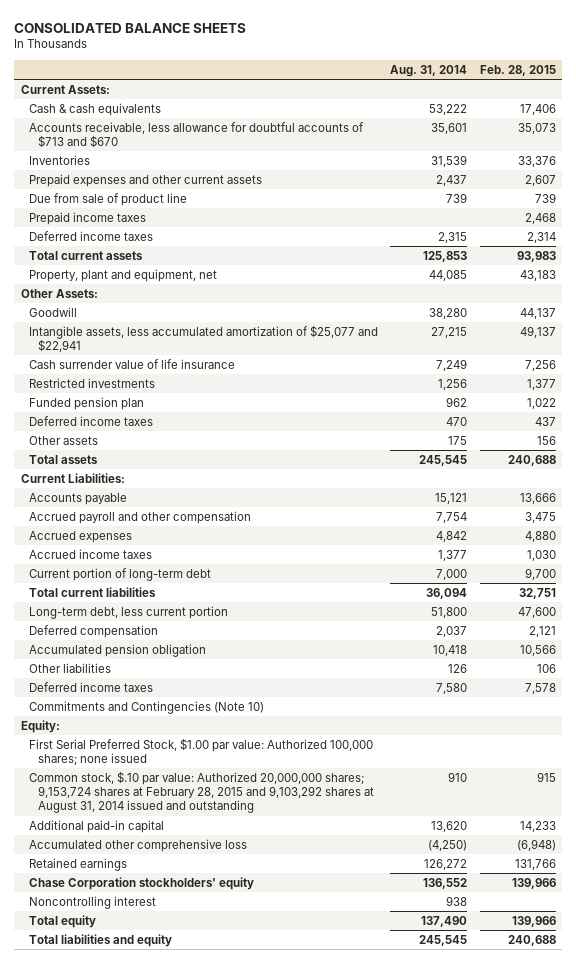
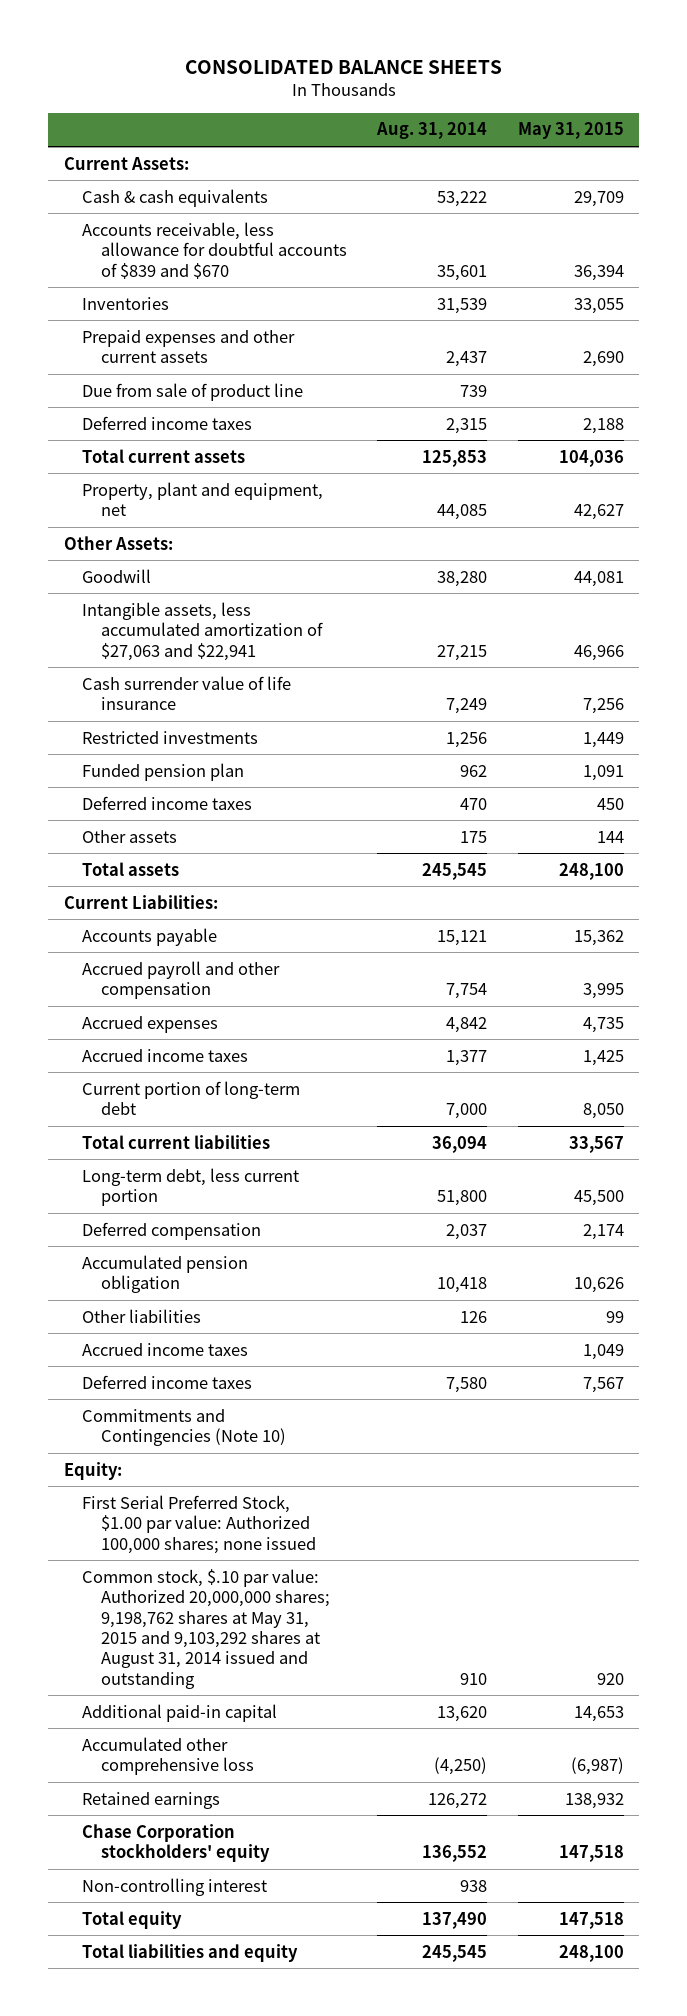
[479,64,556,76] Feb. 28, 2015 -> none
none -> [517,122,624,140] May 31, 2015
[29,121,365,149] Accounts receivable, less allowance for doubtful accounts of $713 and $670 -> [82,221,348,279] Accounts receivable, less allowance for doubtful accounts of $839 and $670
[29,211,147,225] Prepaid income taxes -> none
[29,324,379,353] Intangible assets, less accumulated amortization of $25,077 and $22,941 -> [82,601,324,661] Intangible assets, less accumulated amortization of $27,063 and $22,941
none -> [82,1342,249,1356] Accrued income taxes
[29,770,374,814] Common stock, $.10 par value: Authorized 20,000,000 shares; 9,153,724 shares at February 28, 2015 and 9,103,292 shares at August 31, 2014 issued and outstanding -> [82,1568,331,1689] Common stock, $.10 par value: Authorized 20,000,000 shares; 9,198,762 shares at May 31, 2015 and 9,103,292 shares at August 31, 2014 issued and outstanding
[29,895,157,909] Noncontrolling interest -> [82,1877,268,1896] Non-controlling interest

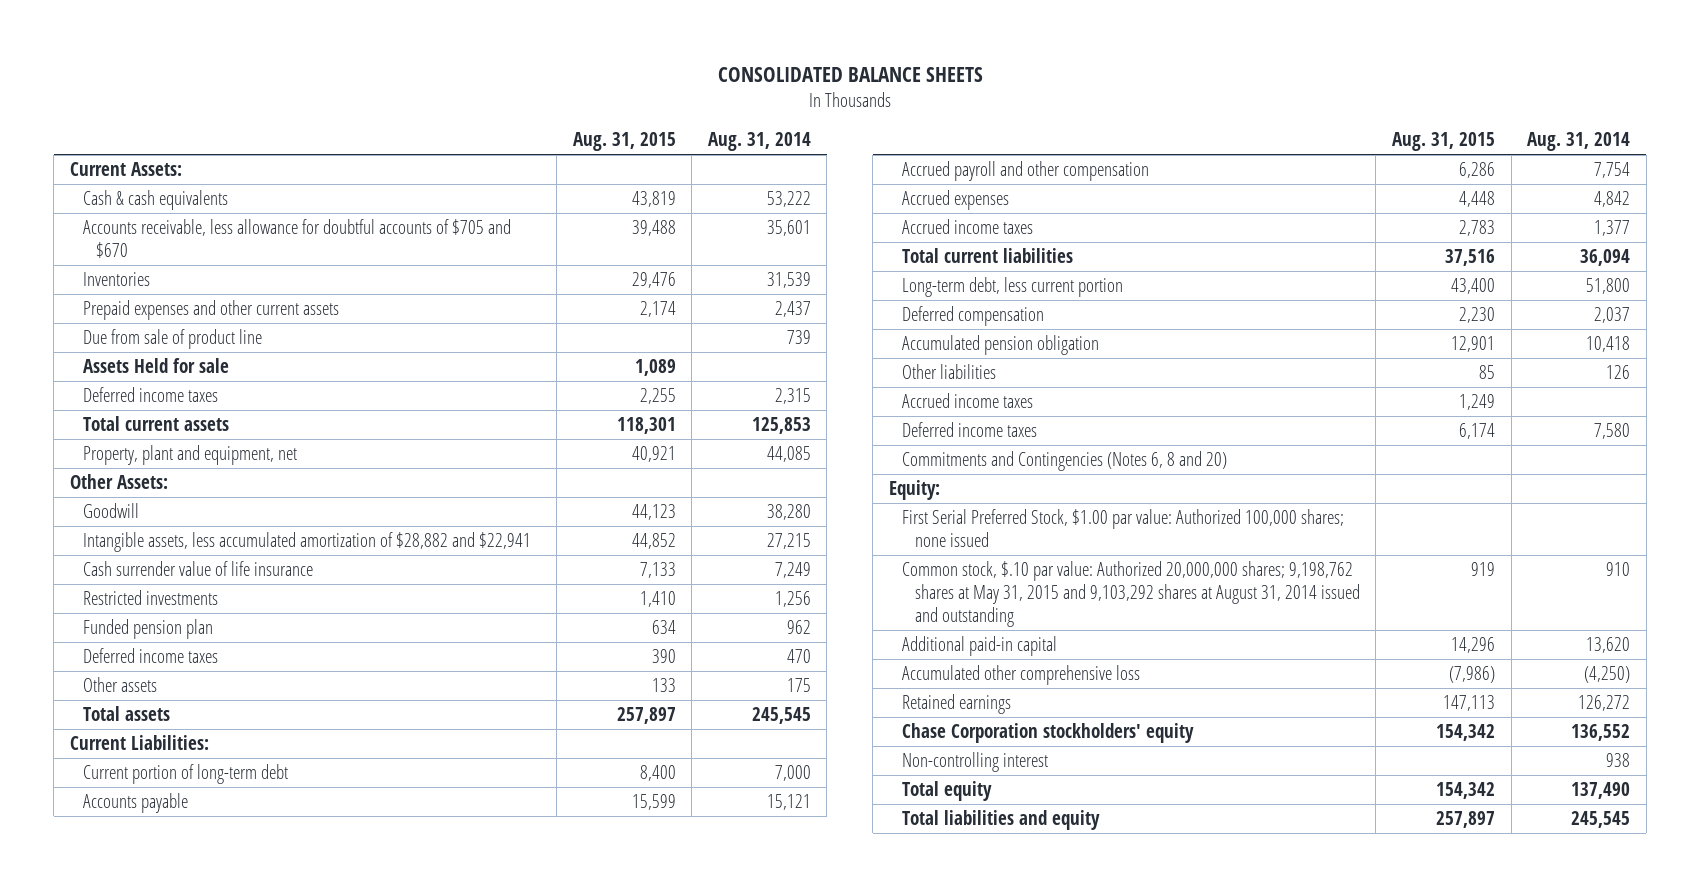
[517,122,624,140] May 31, 2015 -> none
none -> [572,132,676,152] Aug. 31, 2015
[82,221,348,279] Accounts receivable, less allowance for doubtful accounts of $839 and $670 -> [82,218,511,258] Accounts receivable, less allowance for doubtful accounts of $705 and $670
none -> [82,357,229,373] Assets Held for sale
[82,601,324,661] Intangible assets, less accumulated amortization of $27,063 and $22,941 -> [82,531,531,552] Intangible assets, less accumulated amortization of $28,882 and $22,941
[82,1080,301,1116] Current portion of long-term debt -> [82,763,288,784] Current portion of long-term debt
[82,1408,287,1447] Commitments and Contingencies (Note 10) -> [901,450,1227,471] Commitments and Contingencies (Notes 6, 8 and 20)

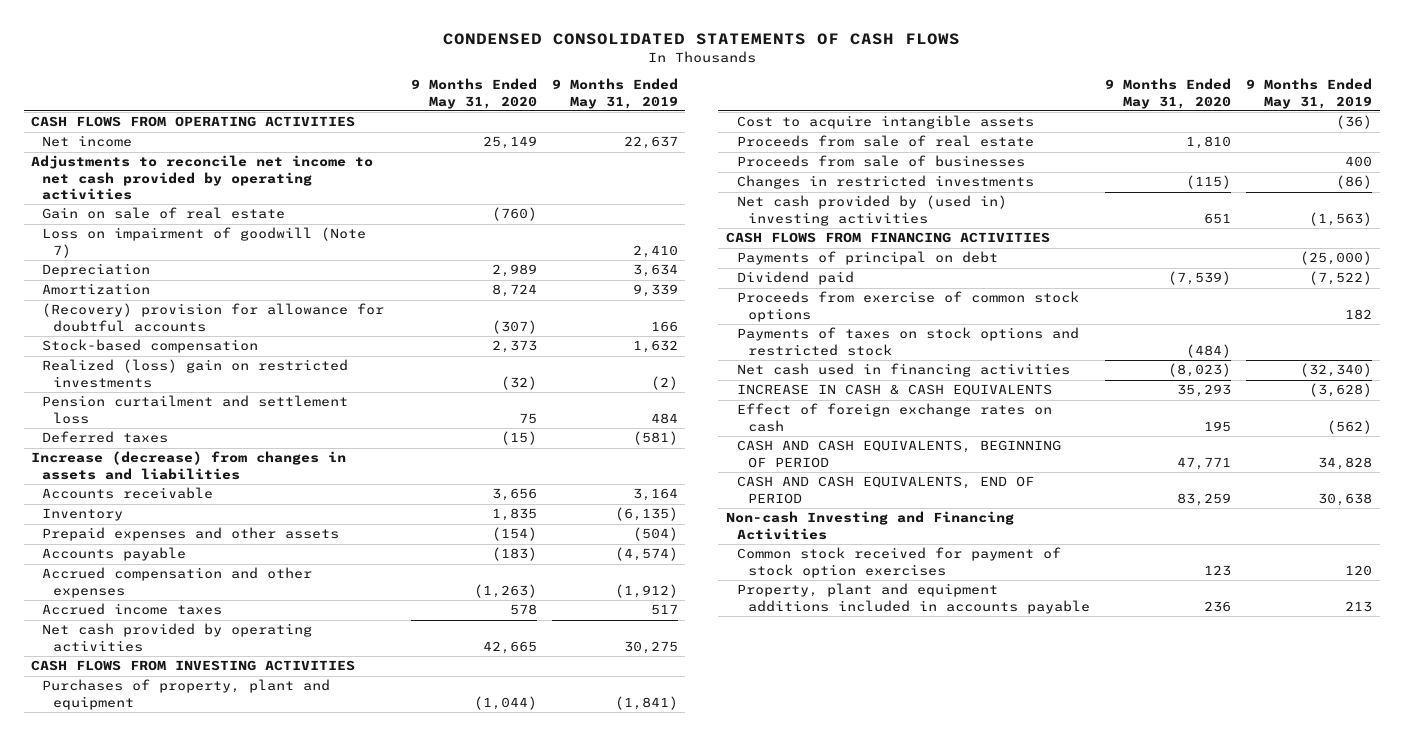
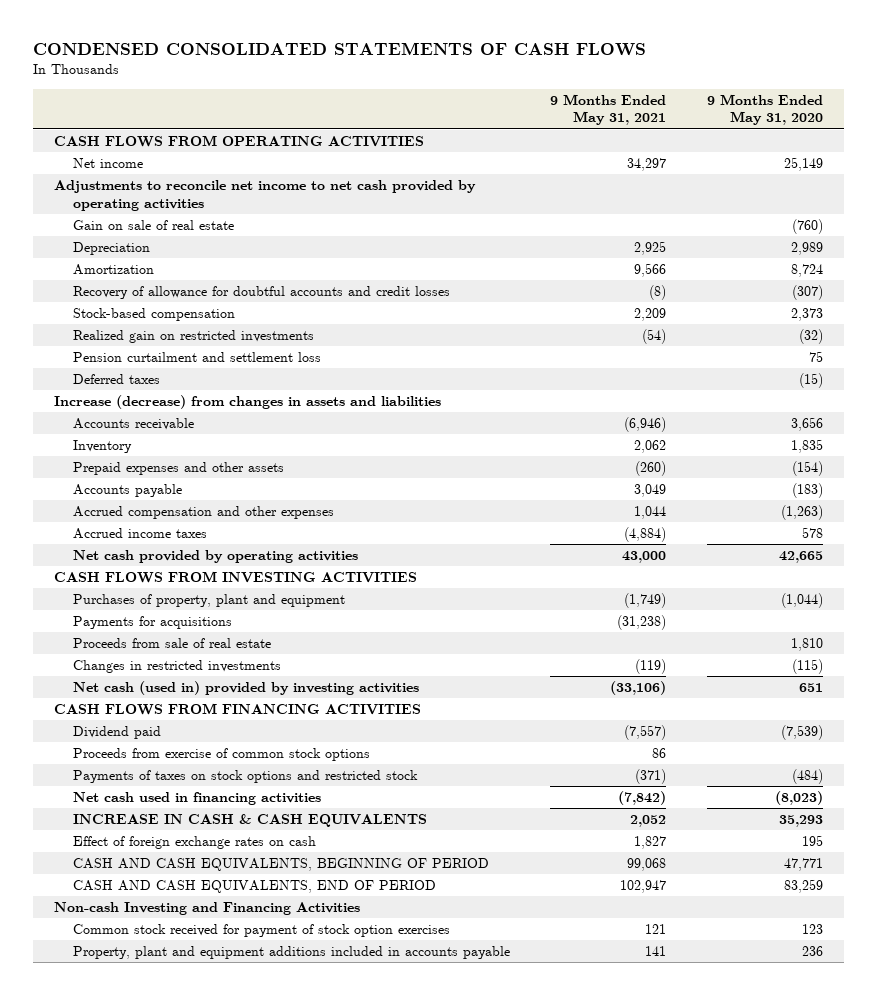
[551,78,678,109] 9 Months Ended May 31, 2019 -> none
none -> [550,93,667,126] 9 Months Ended May 31, 2021
[42,227,367,258] Loss on impairment of goodwill (Note 7) -> none
[42,303,385,332] (Recovery) provision for allowance for doubtful accounts -> [72,285,450,299] Recovery of allowance for doubtful accounts and credit losses
[42,359,349,388] Realized (loss) gain on restricted investments -> [72,329,314,343] Realized gain on restricted investments
[736,115,1034,130] Cost to acquire intangible assets -> none
none -> [72,615,232,629] Payments for acquisitions
[736,155,1025,168] Proceeds from sale of businesses -> none
[736,195,1007,226] Net cash provided by (used in) investing activities -> [72,680,419,695] Net cash (used in) provided by investing activities
[736,251,998,266] Payments of principal on debt -> none

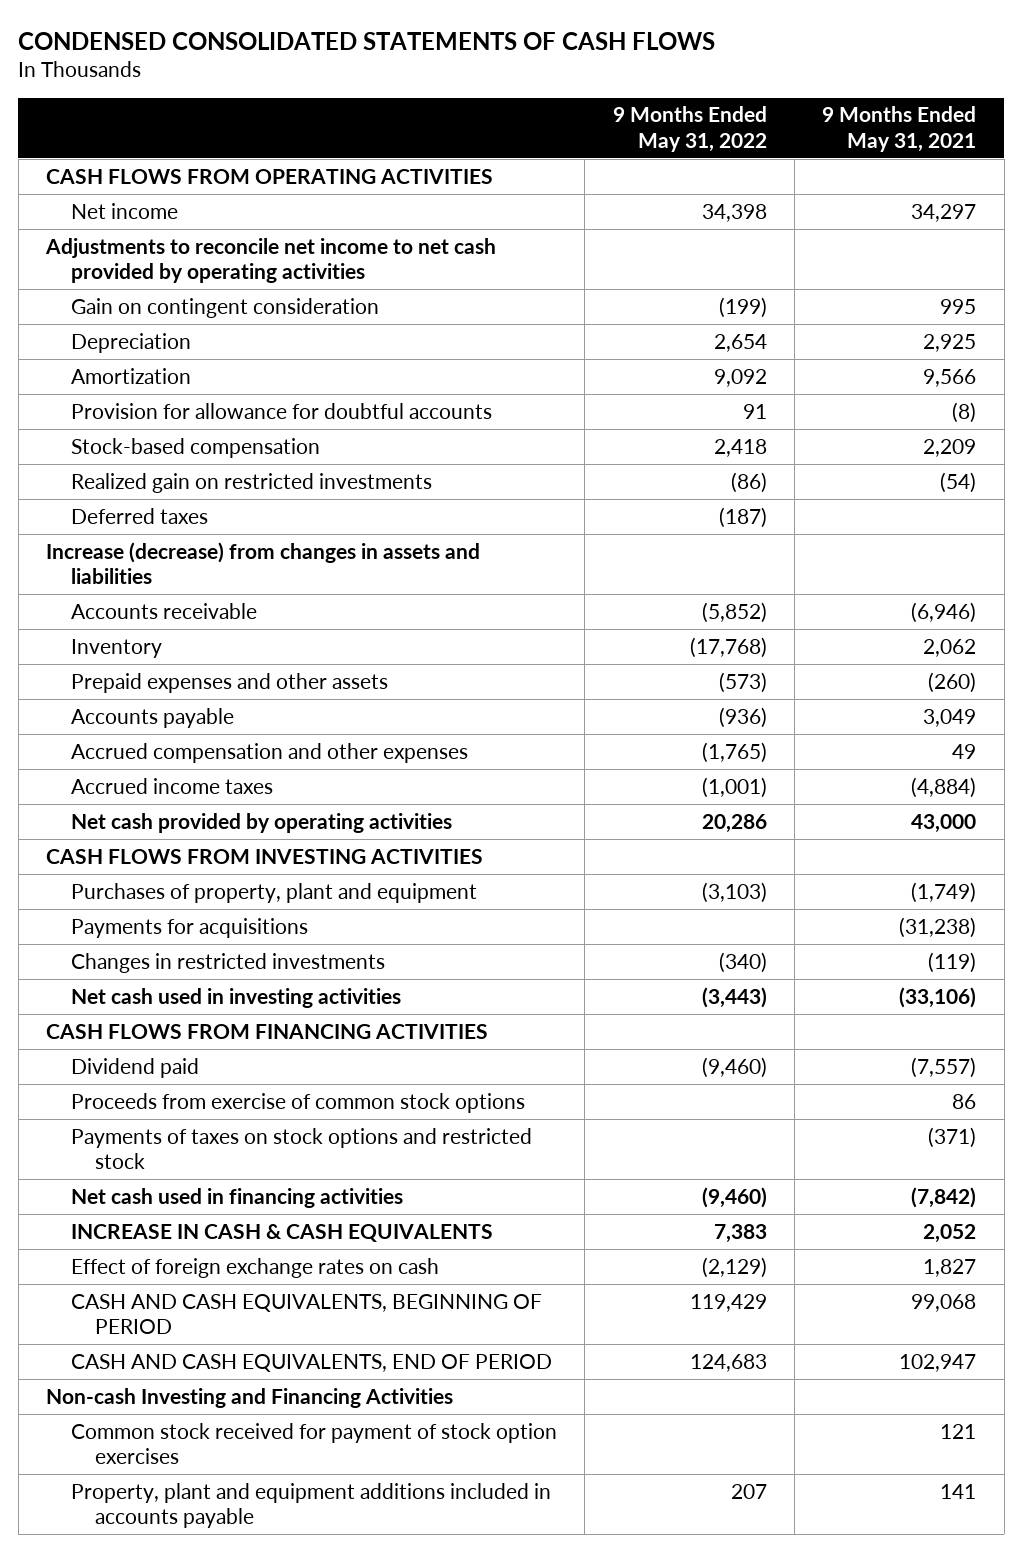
[707,93,824,126] 9 Months Ended May 31, 2020 -> none
none -> [612,106,767,152] 9 Months Ended May 31, 2022
[72,219,234,230] Gain on sale of real estate -> none
none -> [70,297,379,318] Gain on contingent consideration
[72,285,450,299] Recovery of allowance for doubtful accounts and credit losses -> [70,402,492,419] Provision for allowance for doubtful accounts
[72,351,321,362] Pension curtailment and settlement loss -> none
[634,505,667,519] 1,044 -> [952,743,977,759] 49
[72,637,271,648] Proceeds from sale of real estate -> none
[72,680,419,695] Net cash (used in) provided by investing activities -> [70,987,401,1008] Net cash used in investing activities

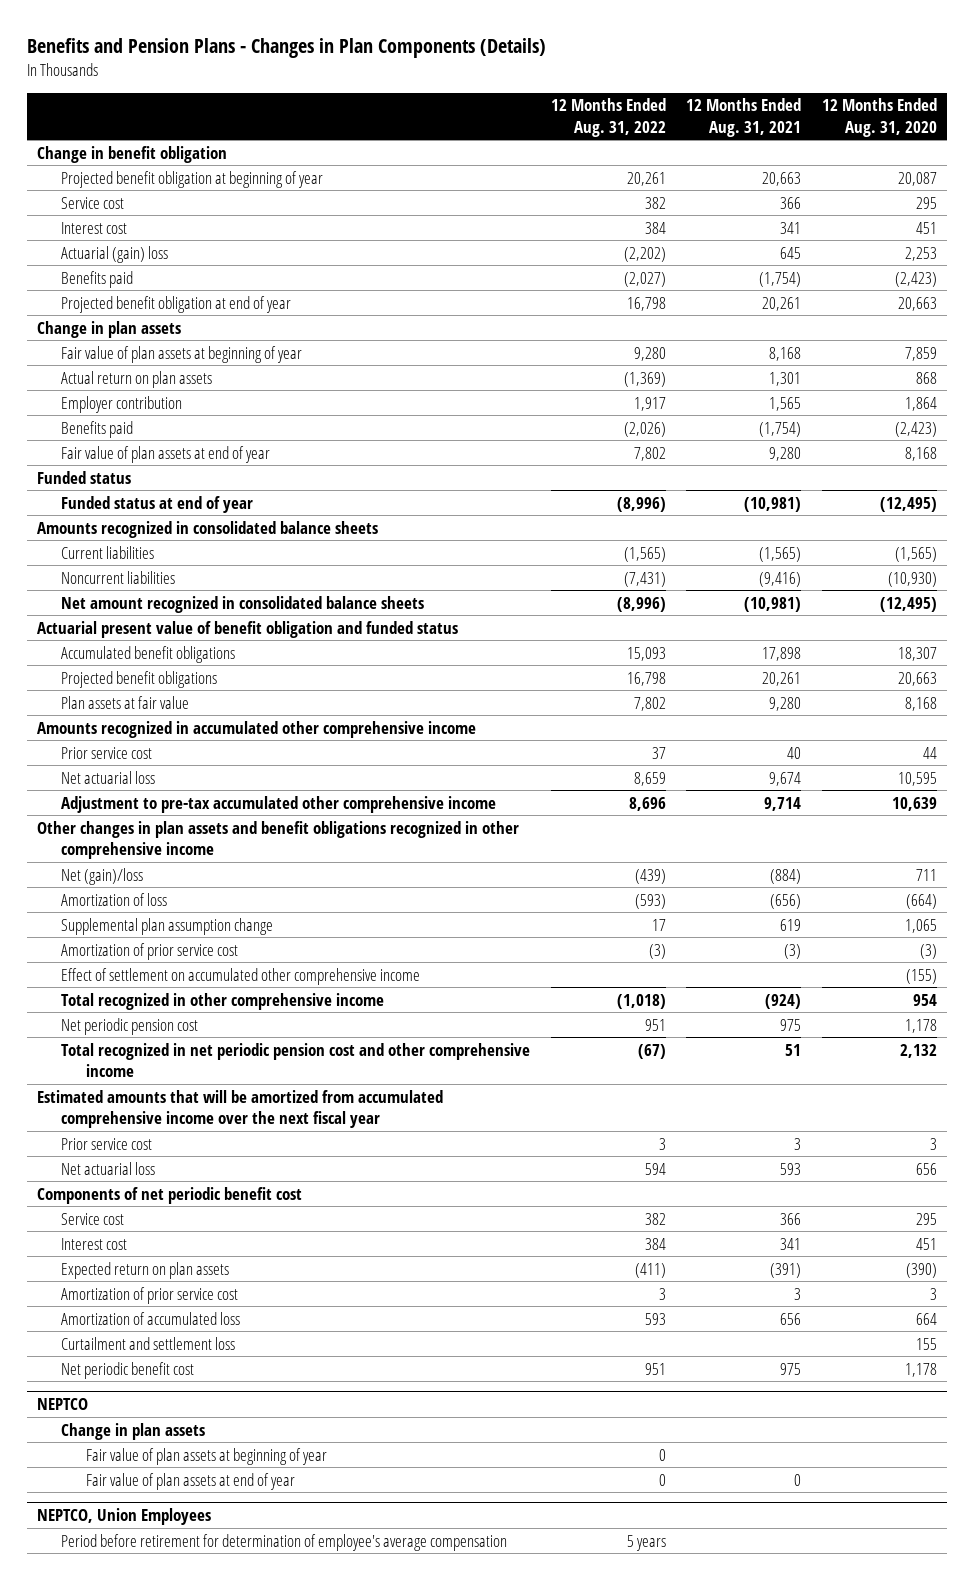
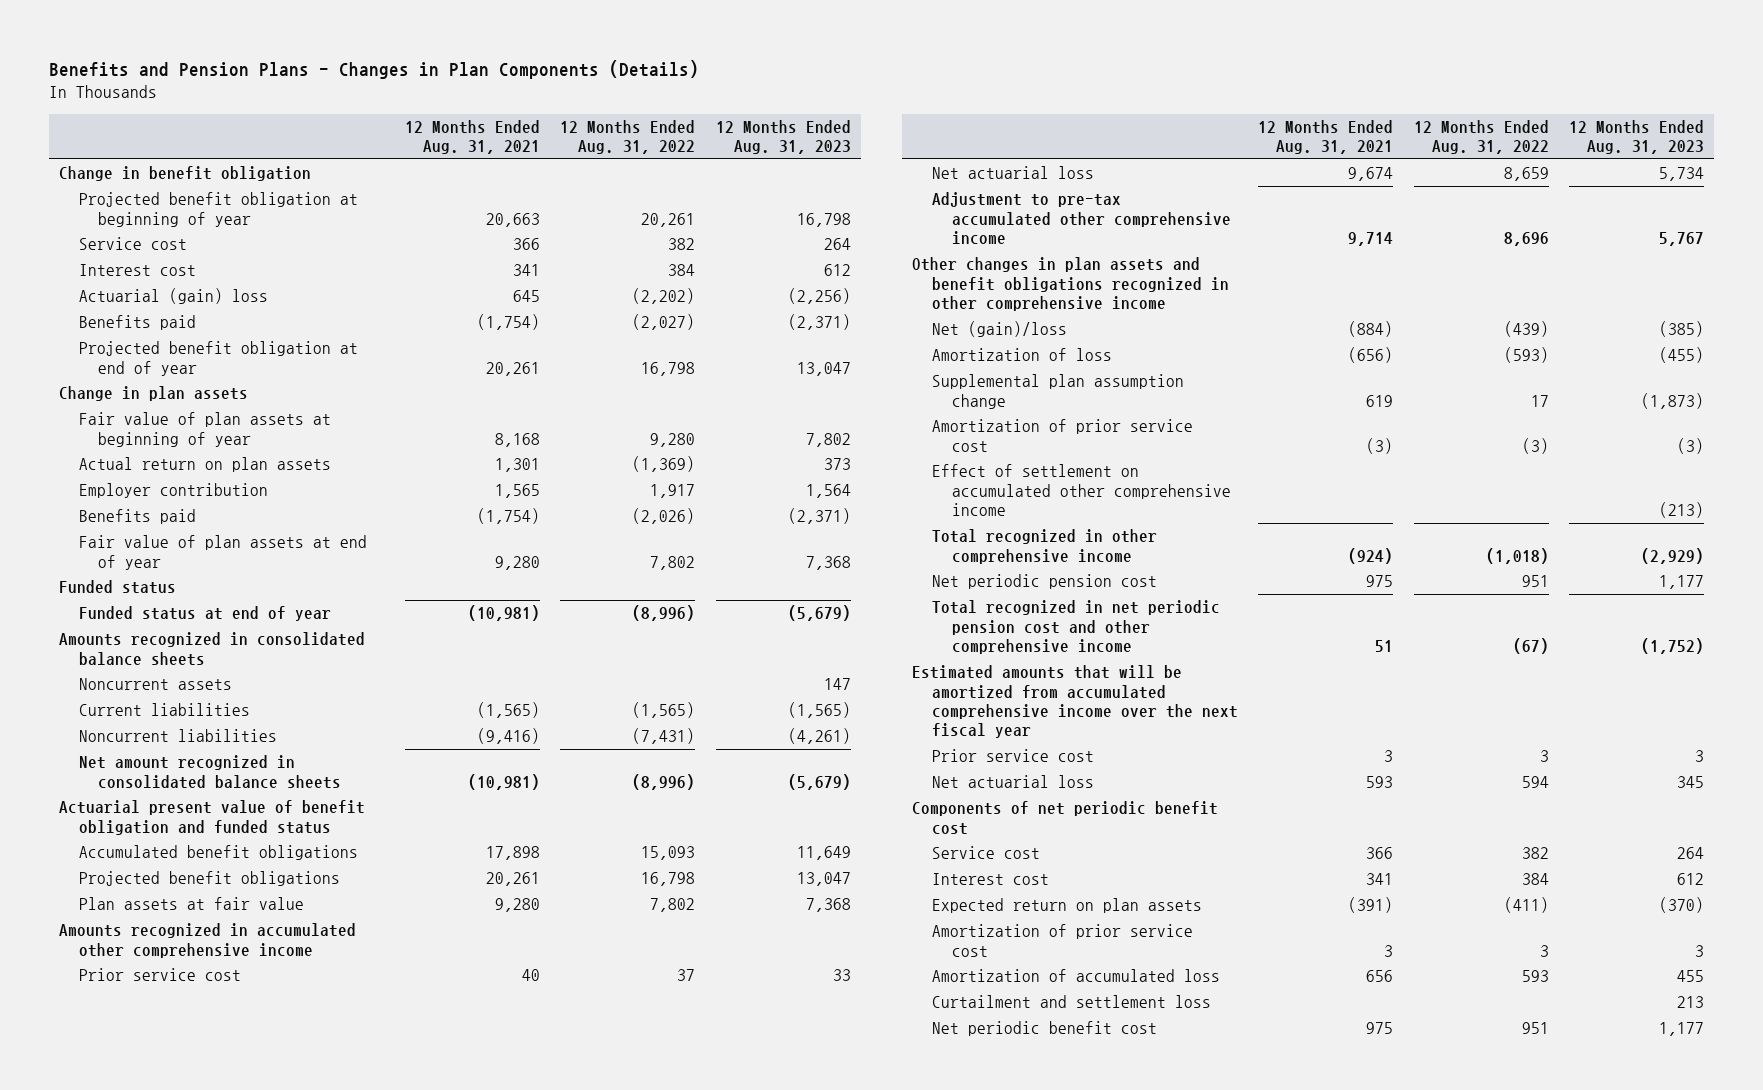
[821,98,937,137] 12 Months Ended Aug. 31, 2020 -> none
none -> [715,119,851,155] 12 Months Ended Aug. 31, 2023
none -> [78,678,232,691] Noncurrent assets
[37,1398,89,1411] NEPTCO -> none
[61,1422,206,1440] Change in plan assets -> none
[85,1447,327,1465] Fair value of plan assets at beginning of year -> none
[85,1472,295,1490] Fair value of plan assets at end of year -> none
[37,1508,212,1526] NEPTCO, Union Employees -> none
[61,1533,508,1551] Period before retirement for determination of employee's average compensation -> none

